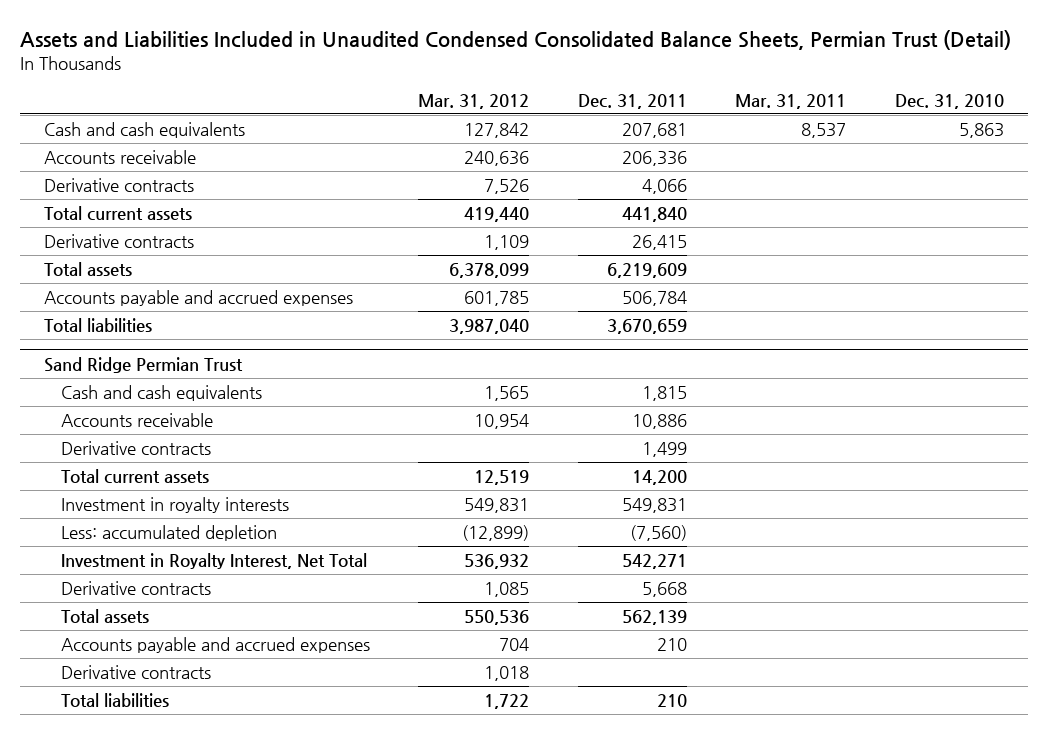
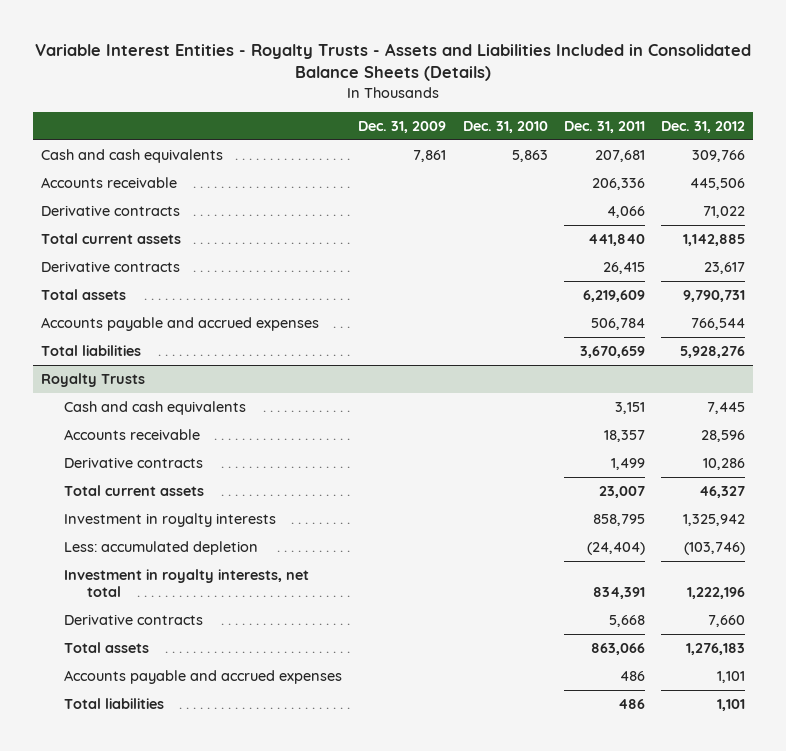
[19,30,1011,51] Assets and Liabilities Included in Unaudited Condensed Consolidated Balance Sheets, Permian Trust (Detail) -> [35,42,752,82] Variable Interest Entities - Royalty Trusts - Assets and Liabilities Included in Consolidated Balance Sheets (Details)
[418,93,530,109] Mar. 31, 2012 -> none
[735,93,847,109] Mar. 31, 2011 -> none
none -> [358,121,447,134] Dec. 31, 2009
none -> [660,121,745,134] Dec. 31, 2012
[43,356,243,373] Sand Ridge Permian Trust -> none
none -> [41,373,146,388] Royalty Trusts
[641,385,687,401] 1,815 -> [614,402,645,415] 3,151
[631,413,687,429] 10,886 -> [603,430,645,443] 18,357
[631,469,687,485] 14,200 -> [598,486,645,499] 23,007
[621,497,687,513] 549,831 -> [592,514,645,527] 858,795
[629,524,687,541] (7,560) -> [586,542,645,556] (24,404)
[60,552,367,569] Investment in Royalty Interest, Net Total -> [64,569,310,598] Investment in royalty interests, net total
[621,553,687,569] 542,271 -> [592,587,645,600] 834,391
[60,664,211,679] Derivative contracts -> none
[621,609,687,625] 562,139 -> [590,643,645,656] 863,066
[656,637,687,651] 210 -> [619,671,645,682] 486
[656,693,687,707] 210 -> [617,699,645,710] 486

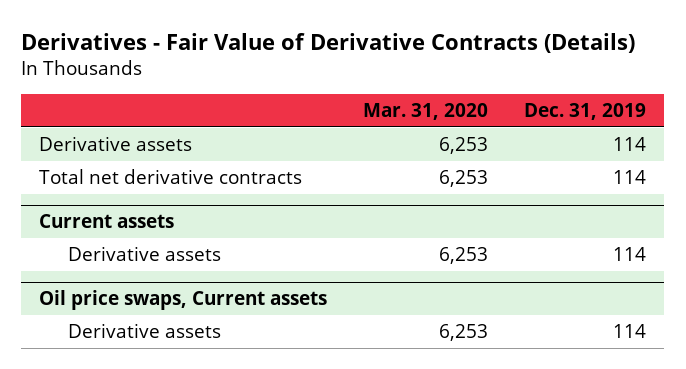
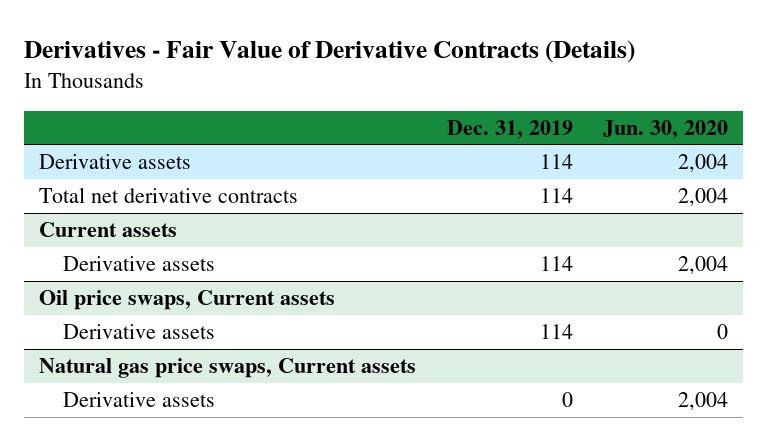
[363,103,489,121] Mar. 31, 2020 -> none
none -> [603,119,729,139] Jun. 30, 2020
none -> [39,358,417,379] Natural gas price swaps, Current assets
none -> [62,392,215,408] Derivative assets

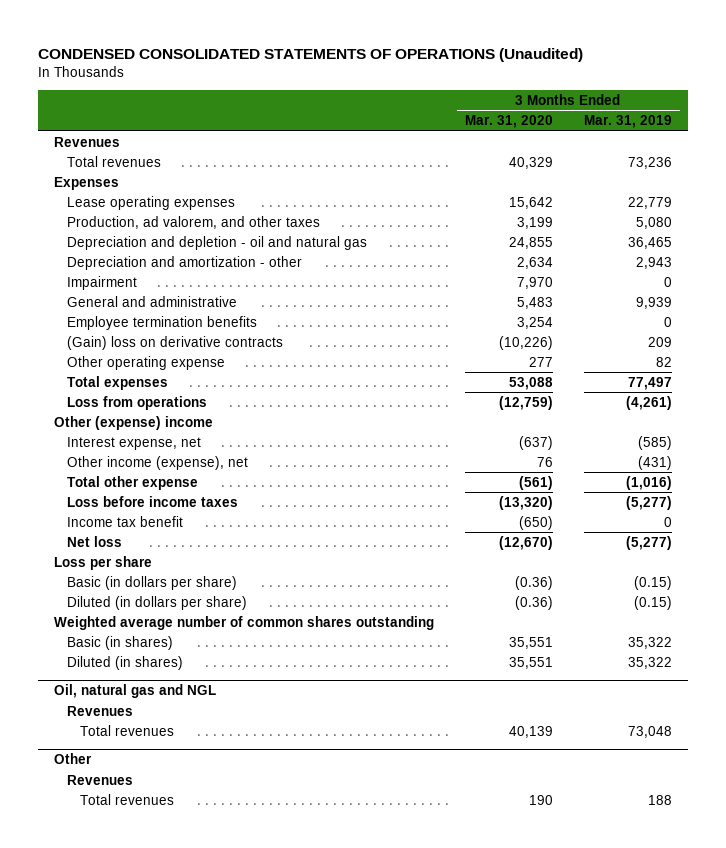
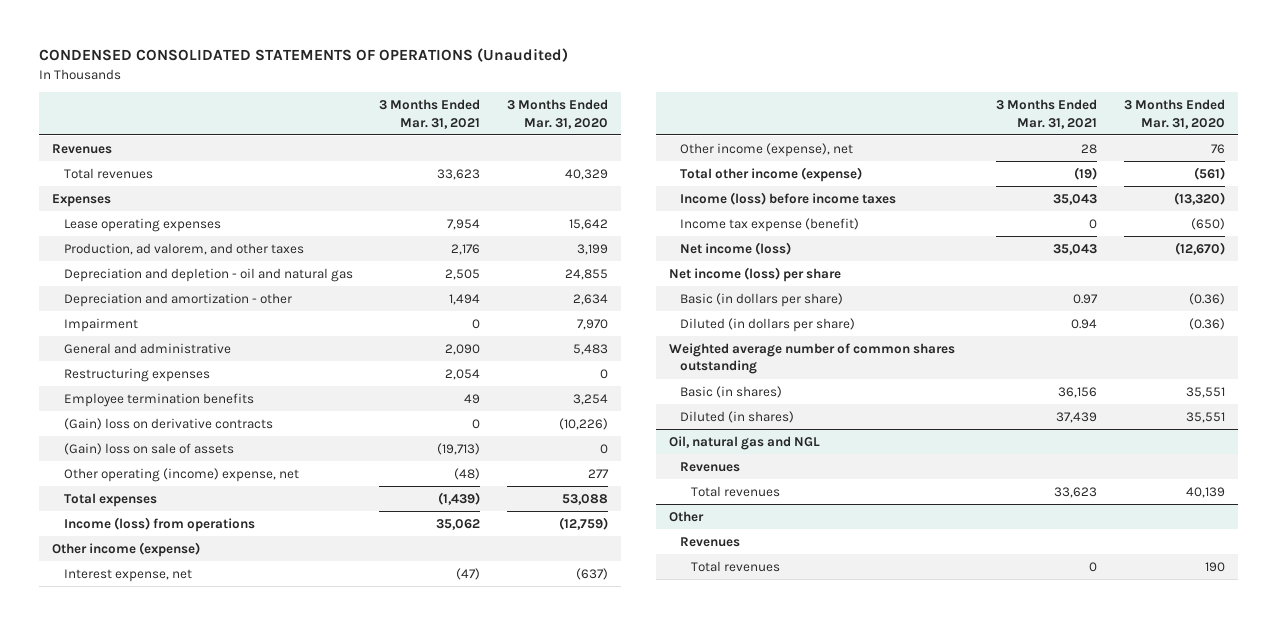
[584,115,673,129] Mar. 31, 2019 -> none
none -> [379,99,481,129] 3 Months Ended Mar. 31, 2021
none -> [63,367,210,382] Restructuring expenses
none -> [63,442,234,455] (Gain) loss on sale of assets
[66,355,225,370] Other operating expense -> [63,467,299,482] Other operating (income) expense, net
[66,395,207,410] Loss from operations -> [63,516,255,532] Income (loss) from operations
[53,415,213,430] Other (expense) income -> [52,541,201,557] Other income (expense)
[66,475,198,490] Total other expense -> [680,166,863,182] Total other income (expense)
[66,495,238,507] Loss before income taxes -> [680,191,897,205] Income (loss) before income taxes
[66,515,183,527] Income tax benefit -> [680,217,860,232] Income tax expense (benefit)
[66,535,122,547] Net loss -> [680,241,792,255] Net income (loss)
[53,555,152,570] Loss per share -> [668,266,841,282] Net income (loss) per share

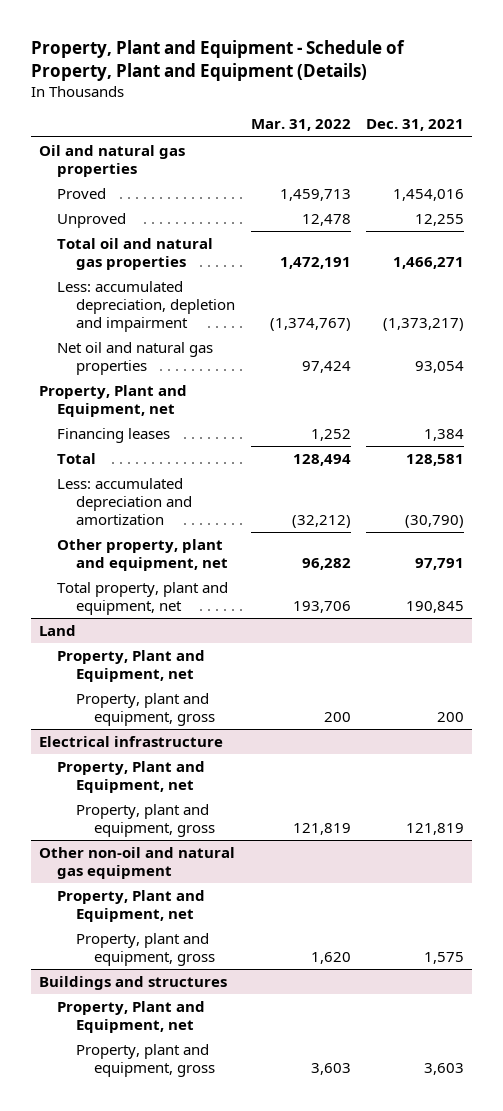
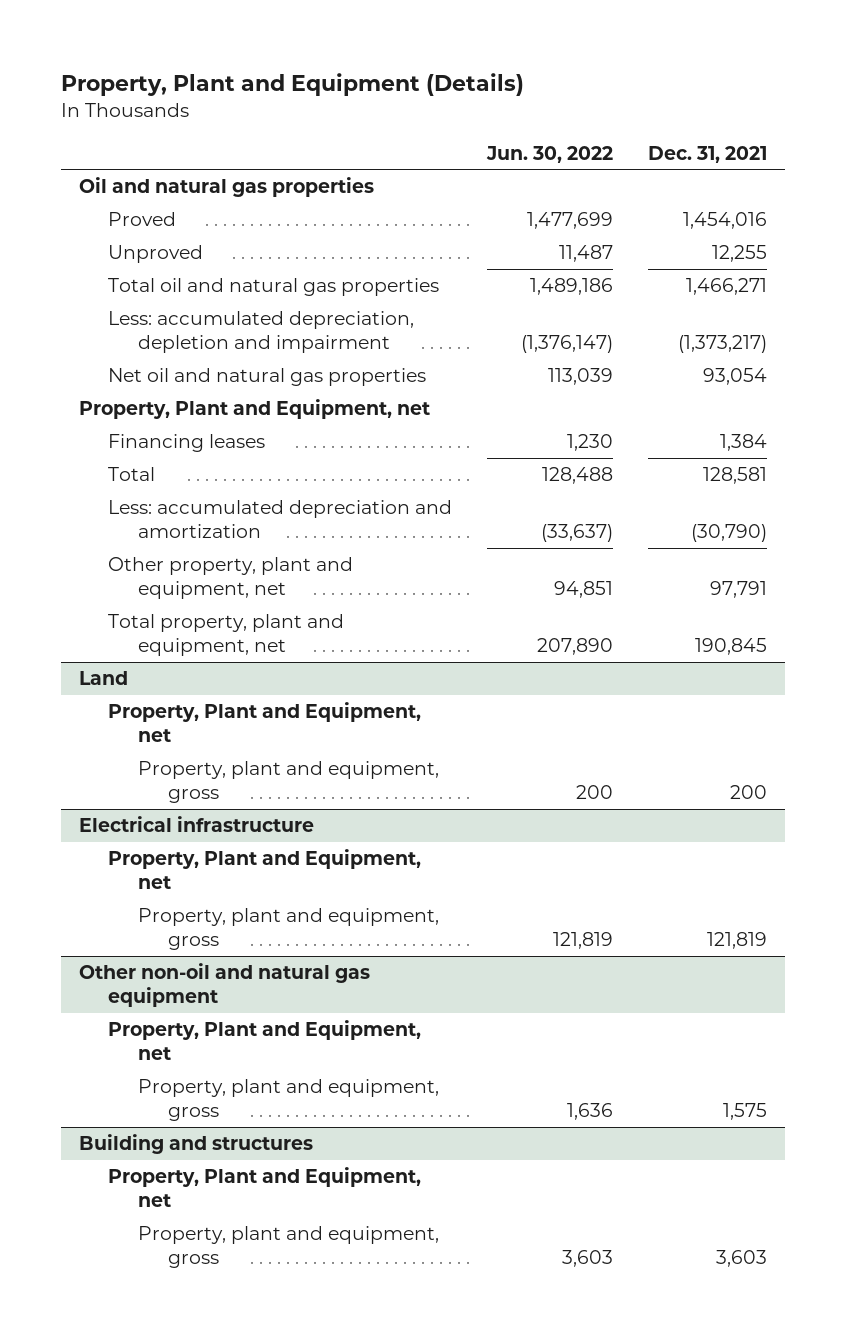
[30,39,405,81] Property, Plant and Equipment - Schedule of Property, Plant and Equipment (Details) -> [61,73,525,97] Property, Plant and Equipment (Details)
[250,119,351,132] Mar. 31, 2022 -> none
none -> [486,145,614,163] Jun. 30, 2022
[38,975,227,990] Buildings and structures -> [78,1134,313,1155] Building and structures

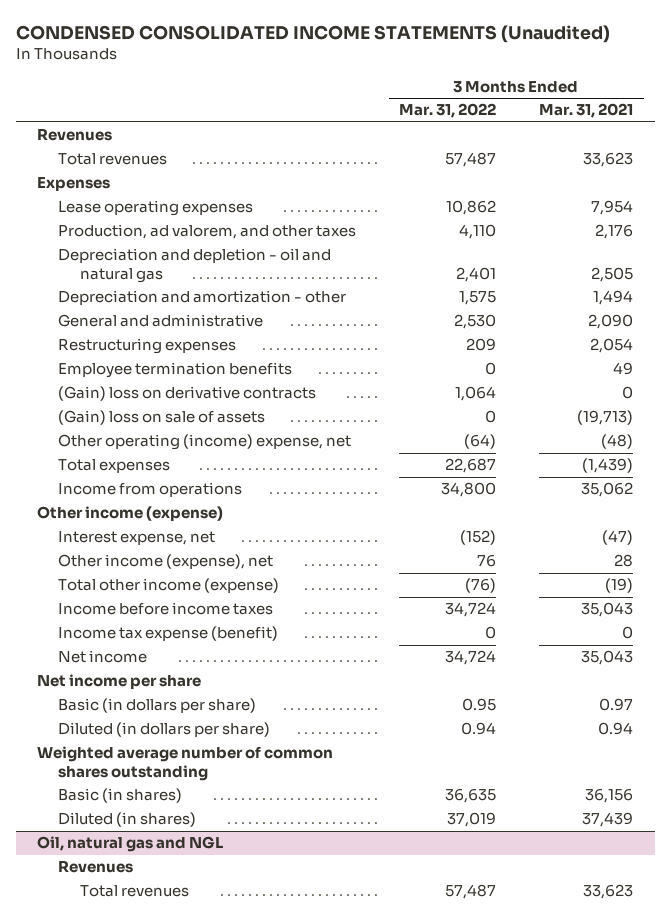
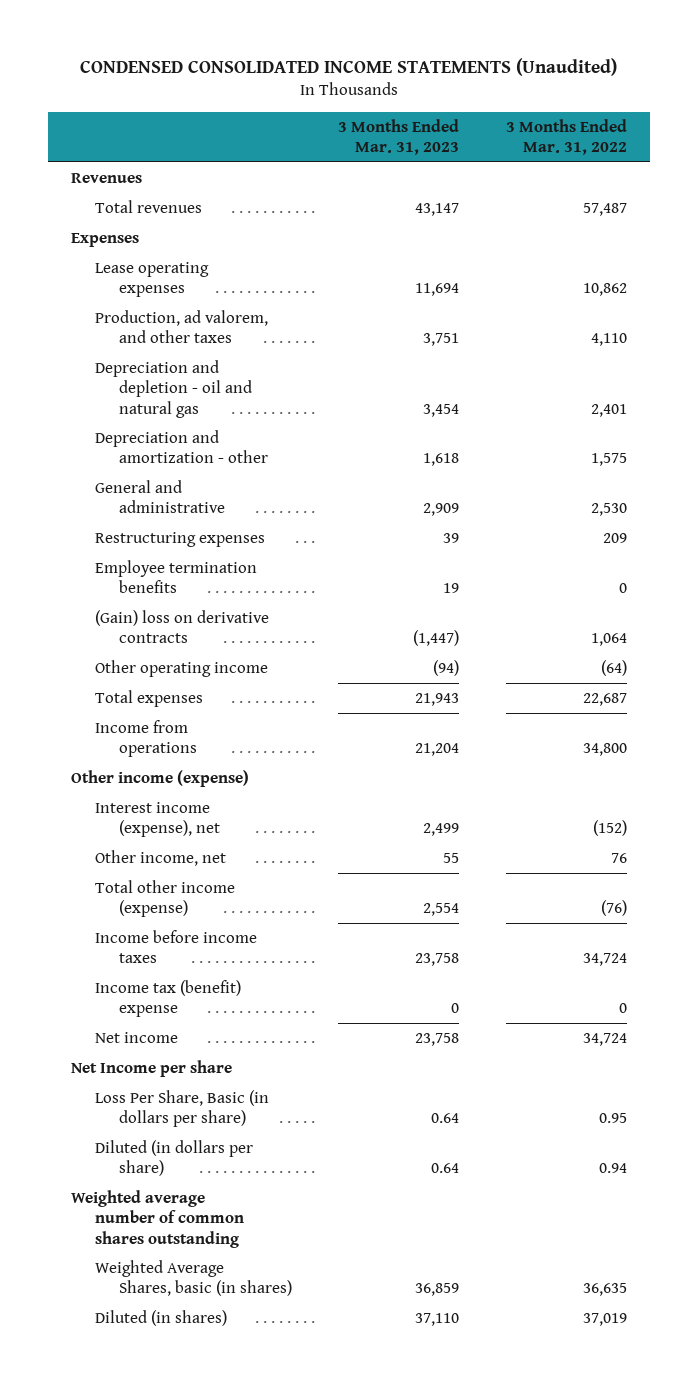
[539,103,634,119] Mar. 31, 2021 -> none
none -> [338,118,460,156] 3 Months Ended Mar. 31, 2023
[58,410,266,426] (Gain) loss on sale of assets -> none
[58,434,352,451] Other operating (income) expense, net -> [94,660,268,678] Other operating income
[58,531,216,546] Interest expense, net -> [94,802,220,838] Interest income (expense), net
[58,554,274,570] Other income (expense), net -> [94,850,226,867] Other income, net
[58,626,279,642] Income tax expense (benefit) -> [94,980,241,1018] Income tax (benefit) expense
[37,674,202,690] Net income per share -> [71,1060,233,1078] Net Income per share
[58,698,257,714] Basic (in dollars per share) -> [94,1090,269,1128] Loss Per Share, Basic (in dollars per share)
[58,788,183,804] Basic (in shares) -> [94,1260,292,1297] Weighted Average Shares, basic (in shares)
[37,836,224,853] Oil, natural gas and NGL -> none
[58,860,134,874] Revenues -> none
[79,885,189,898] Total revenues -> none

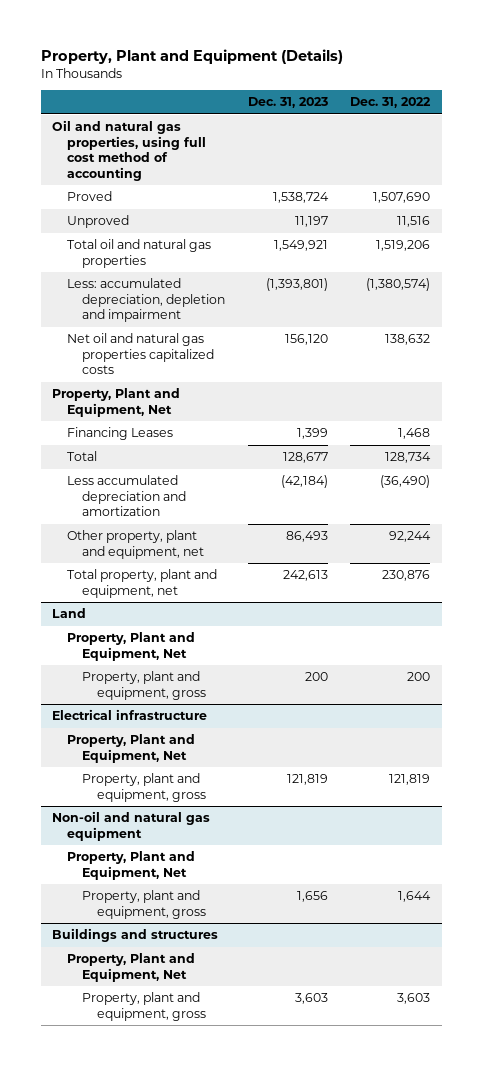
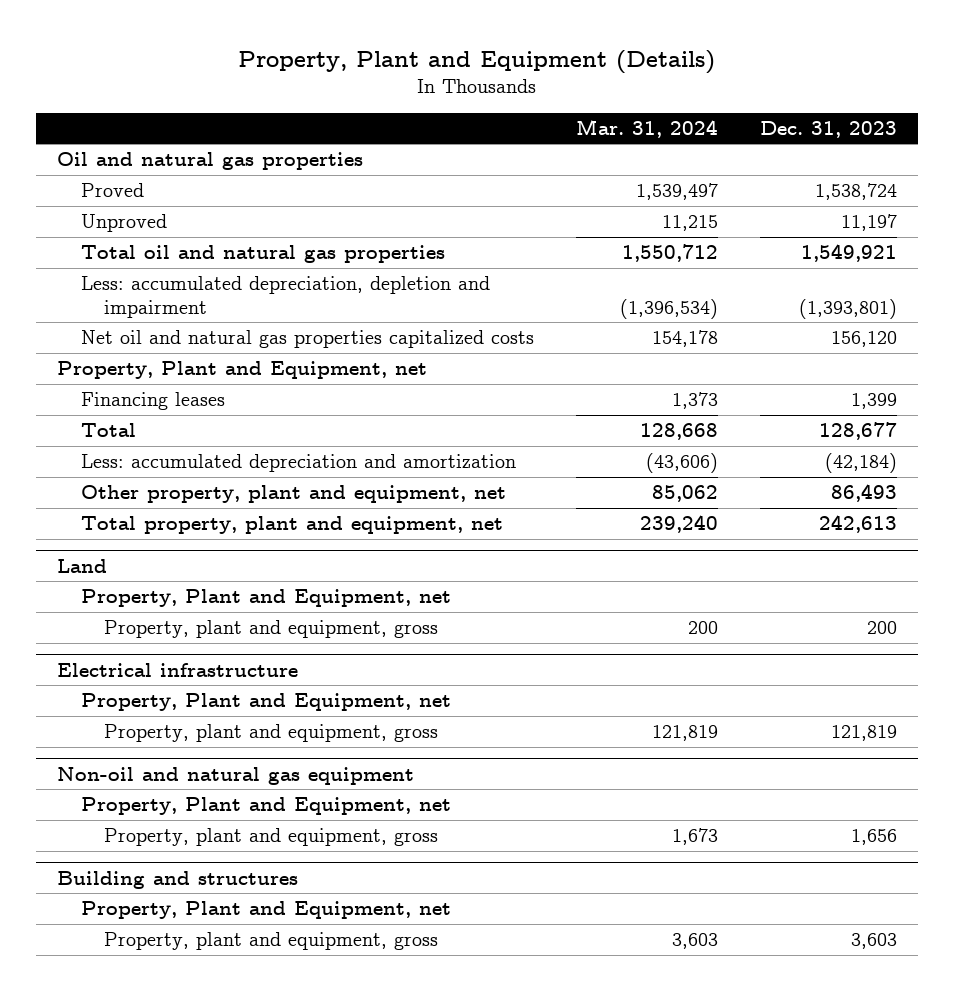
[350,97,432,109] Dec. 31, 2022 -> none
none -> [575,118,718,138] Mar. 31, 2024
[52,120,207,181] Oil and natural gas properties, using full cost method of accounting -> [57,152,364,171] Oil and natural gas properties
[52,388,181,417] Property, Plant and Equipment, Net -> [57,361,428,380] Property, Plant and Equipment, net
[67,427,174,441] Financing Leases -> [80,392,225,411] Financing leases
[67,475,187,517] Less accumulated depreciation and amortization -> [80,454,516,473] Less: accumulated depreciation and amortization
[67,632,196,661] Property, Plant and Equipment, Net -> [80,589,451,608] Property, Plant and Equipment, net
[67,734,196,763] Property, Plant and Equipment, Net -> [80,693,451,712] Property, Plant and Equipment, net
[67,851,196,880] Property, Plant and Equipment, Net -> [80,797,451,816] Property, Plant and Equipment, net
[52,928,219,943] Buildings and structures -> [57,870,299,889] Building and structures
[67,953,196,982] Property, Plant and Equipment, Net -> [80,901,451,920] Property, Plant and Equipment, net

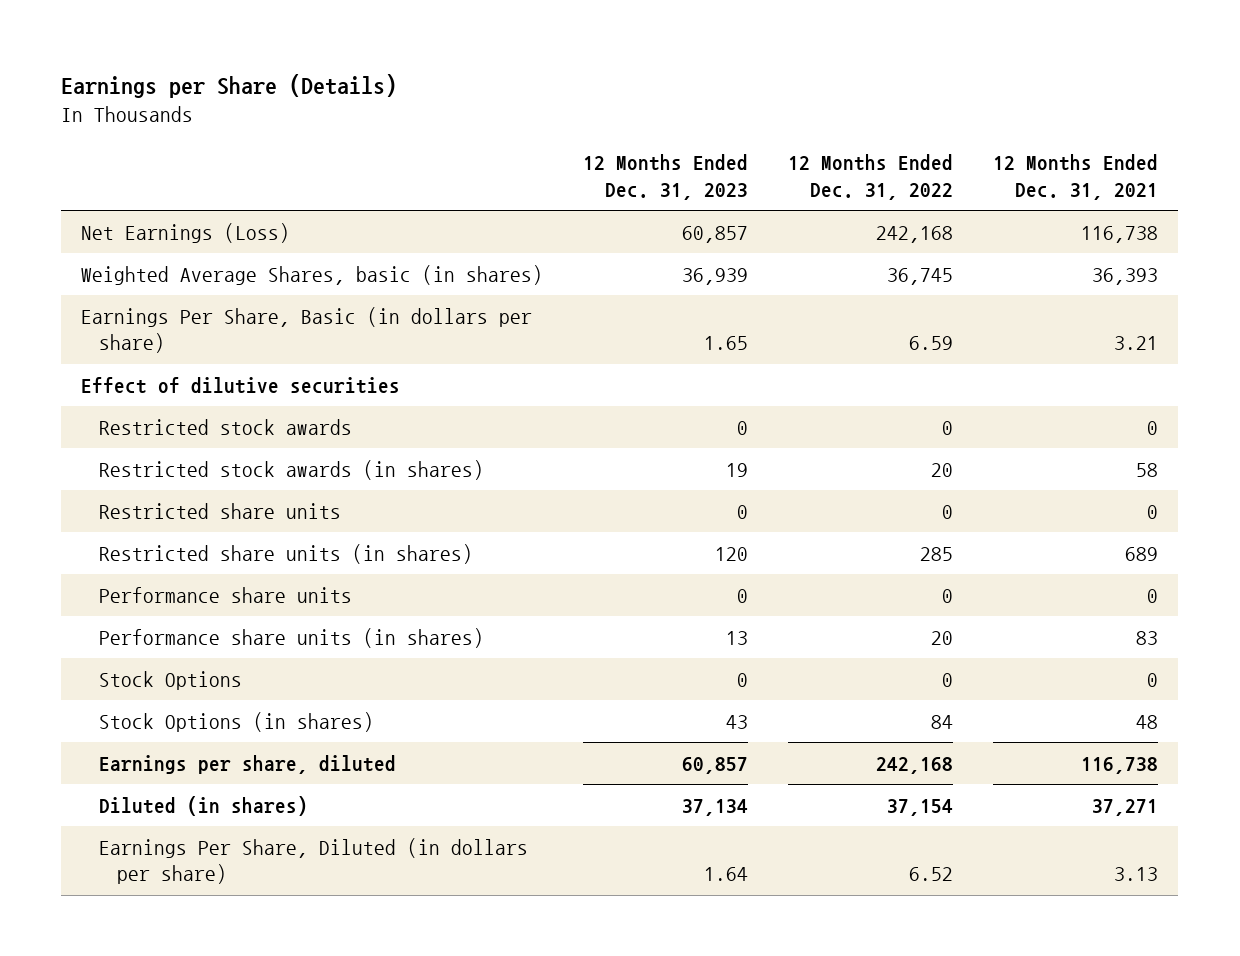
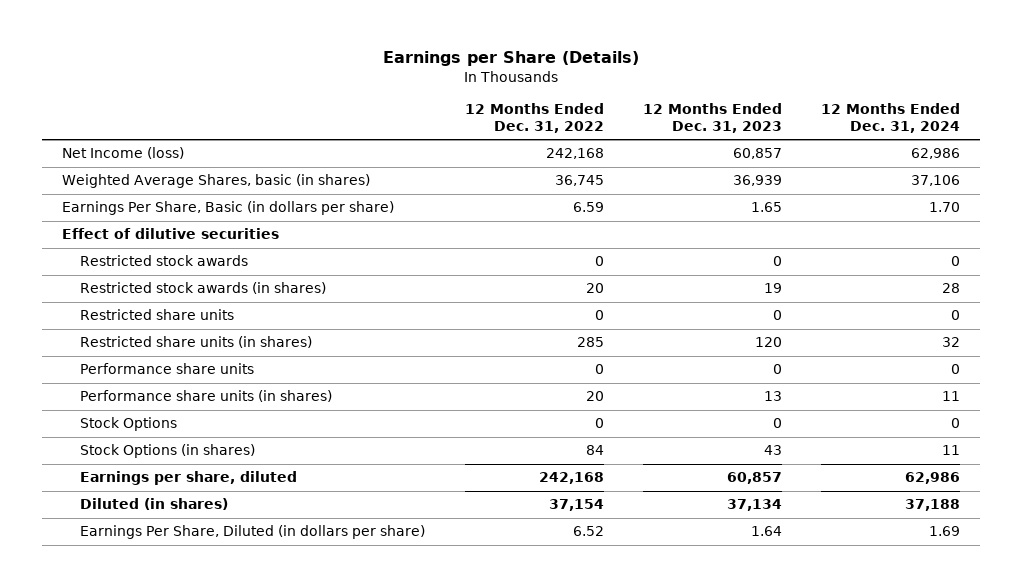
[993,154,1159,200] 12 Months Ended Dec. 31, 2021 -> none
none -> [821,103,961,133] 12 Months Ended Dec. 31, 2024
[81,222,291,243] Net Earnings (Loss) -> [61,147,184,160] Net Income (loss)

